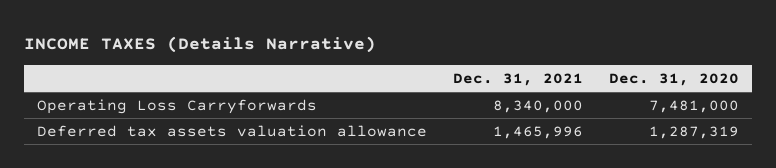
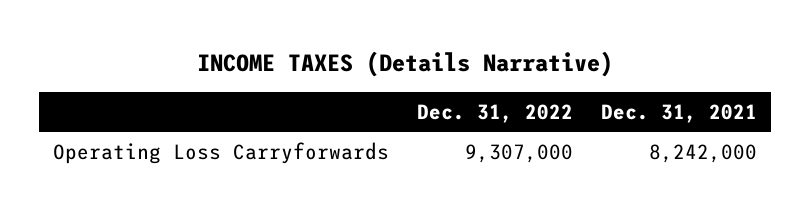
[608,72,739,86] Dec. 31, 2020 -> none
none -> [417,103,574,123] Dec. 31, 2022
[37,124,428,137] Deferred tax assets valuation allowance -> none
[493,99,584,113] 8,340,000 -> [649,143,758,163] 8,242,000

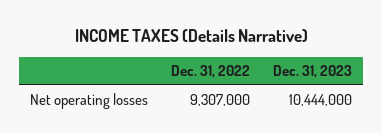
[601,103,758,123] Dec. 31, 2021 -> none
none -> [272,65,352,79] Dec. 31, 2023
[53,141,390,164] Operating Loss Carryforwards -> [30,93,149,110] Net operating losses

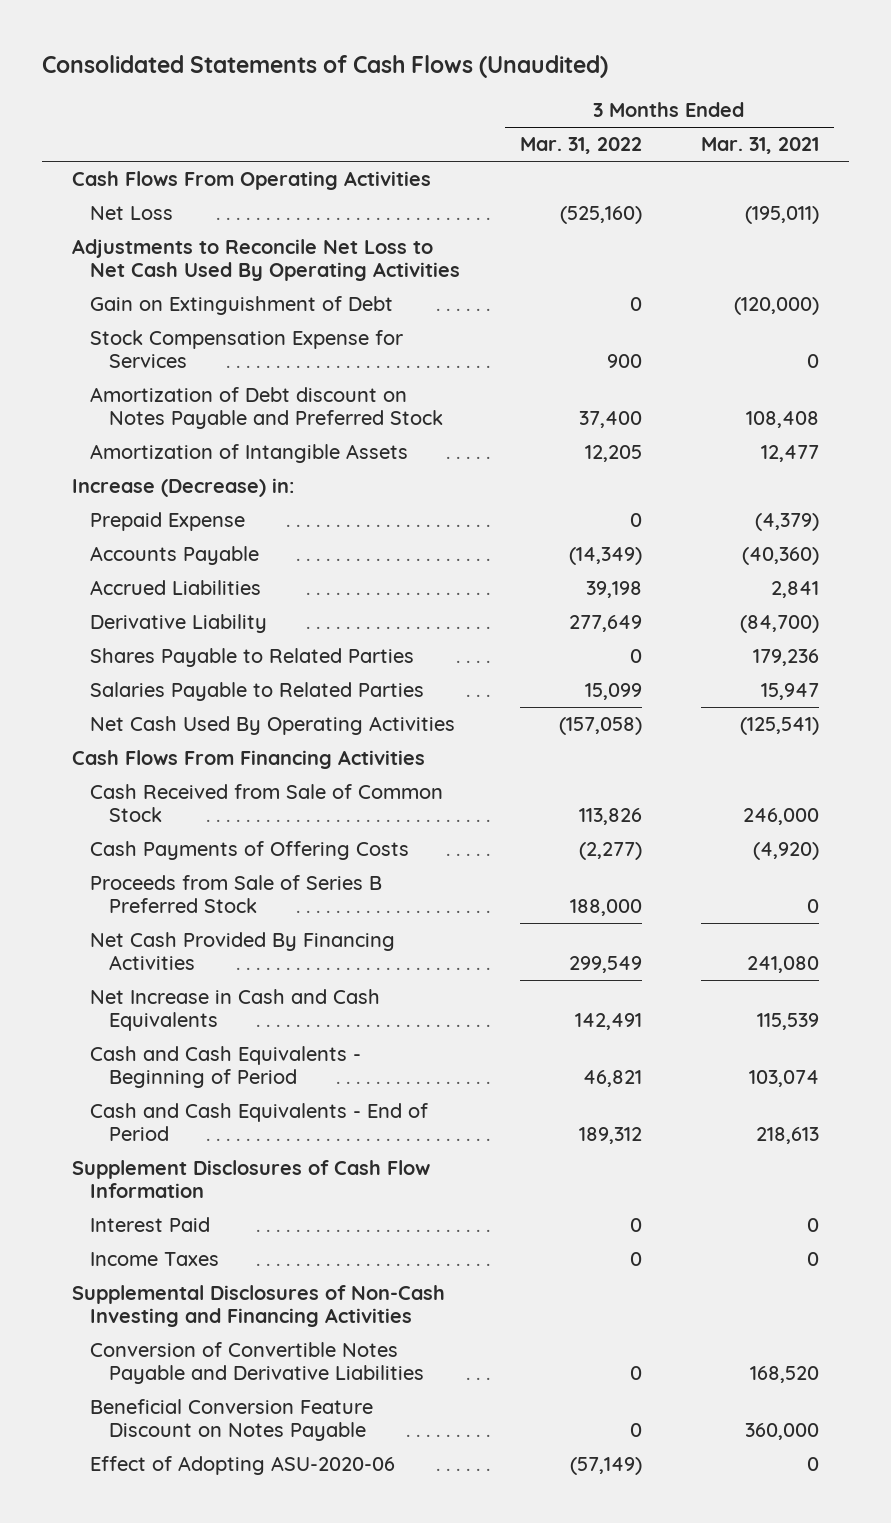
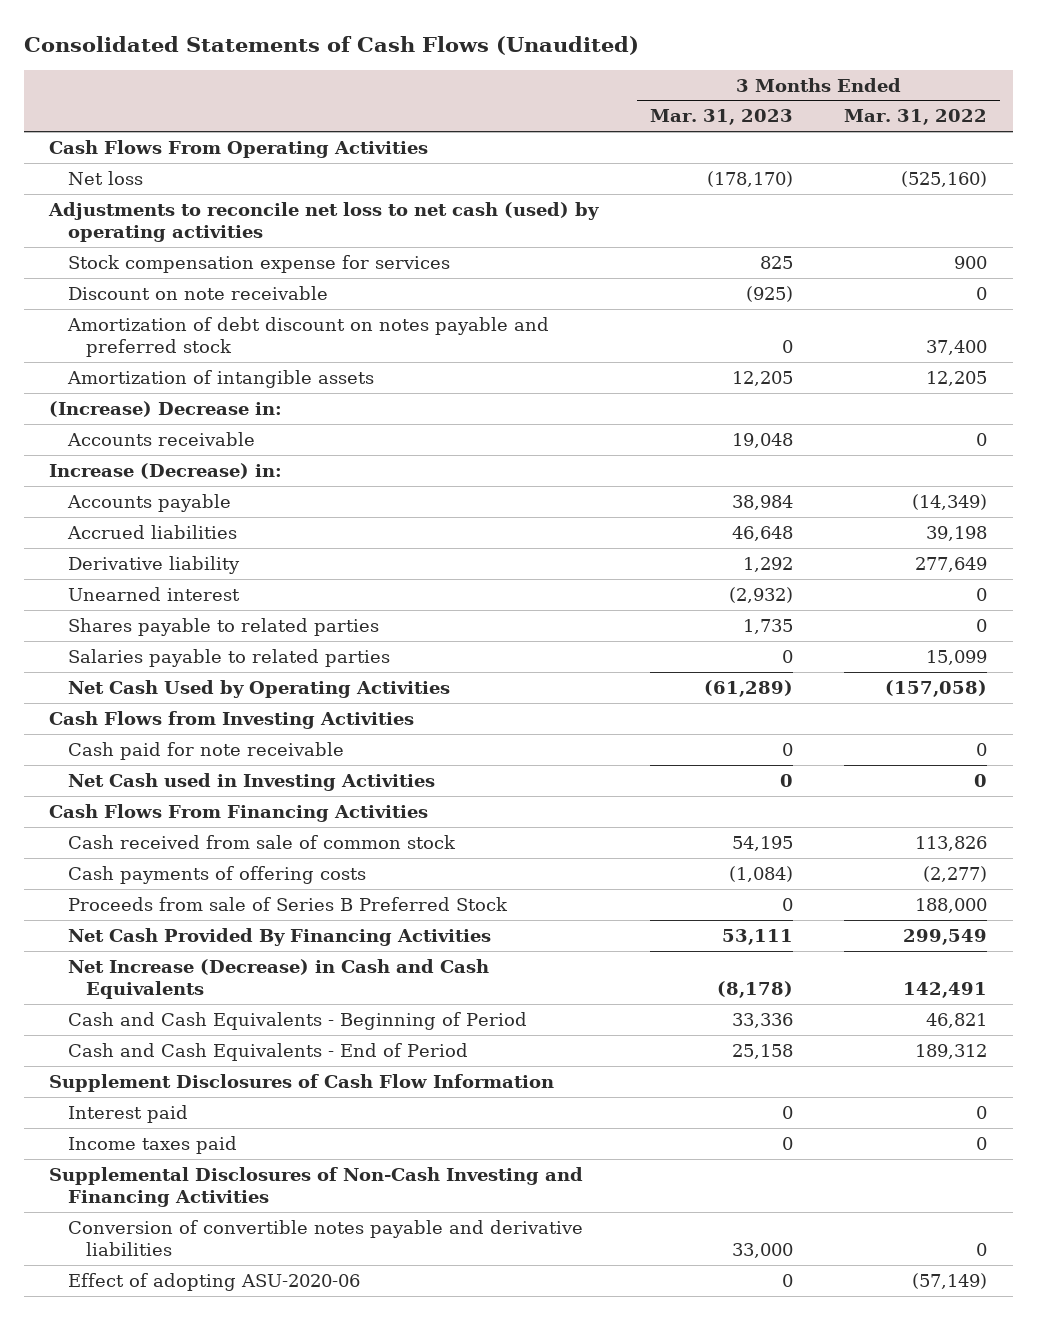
[701,137,820,155] Mar. 31, 2021 -> none
none -> [649,109,793,126] Mar. 31, 2023
[90,296,394,316] Gain on Extinguishment of Debt -> none
[90,206,174,221] Net Loss -> [67,171,143,186] Net loss
[71,239,461,282] Adjustments to Reconcile Net Loss to Net Cash Used By Operating Activities -> [48,202,600,243] Adjustments to reconcile net loss to net cash (used) by operating activities
[90,330,404,369] Stock Compensation Expense for Services -> [67,255,450,274] Stock compensation expense for services
none -> [67,286,328,301] Discount on note receivable
[90,387,444,430] Amortization of Debt discount on Notes Payable and Preferred Stock -> [66,317,549,358] Amortization of debt discount on notes payable and preferred stock
[90,444,409,464] Amortization of Intangible Assets -> [66,370,374,389] Amortization of intangible assets
none -> [49,401,283,418] (Increase) Decrease in:
none -> [66,432,255,447] Accounts receivable
[90,512,246,532] Prepaid Expense -> none
[90,546,260,566] Accounts Payable -> [66,494,231,513] Accounts payable
[90,580,262,596] Accrued Liabilities -> [66,525,237,540] Accrued liabilities
[90,614,268,634] Derivative Liability -> [67,556,240,575] Derivative liability
none -> [67,587,240,602] Unearned interest
[90,648,415,668] Shares Payable to Related Parties -> [67,618,379,637] Shares payable to related parties
[90,682,425,702] Salaries Payable to Related Parties -> [67,649,390,668] Salaries payable to related parties
[90,716,456,736] Net Cash Used By Operating Activities -> [67,680,450,699] Net Cash Used by Operating Activities
none -> [49,711,415,730] Cash Flows from Investing Activities
none -> [67,742,344,761] Cash paid for note receivable
none -> [67,773,435,792] Net Cash used in Investing Activities
[90,784,444,823] Cash Received from Sale of Common Stock -> [67,835,456,850] Cash received from sale of common stock
[90,841,410,861] Cash Payments of Offering Costs -> [67,866,366,885] Cash payments of offering costs
[90,875,383,914] Proceeds from Sale of Series B Preferred Stock -> [67,897,508,912] Proceeds from sale of Series B Preferred Stock
[90,989,381,1032] Net Increase in Cash and Cash Equivalents -> [67,959,489,1000] Net Increase (Decrease) in Cash and Cash Equivalents
[90,1217,211,1233] Interest Paid -> [67,1105,188,1124] Interest paid
[90,1252,220,1267] Income Taxes -> [67,1136,237,1155] Income taxes paid
[90,1399,374,1442] Beneficial Conversion Feature Discount on Notes Payable -> none
[90,1342,425,1385] Conversion of Convertible Notes Payable and Derivative Liabilities -> [67,1220,583,1257] Conversion of convertible notes payable and derivative liabilities
[90,1456,396,1476] Effect of Adopting ASU-2020-06 -> [67,1273,360,1292] Effect of adopting ASU-2020-06

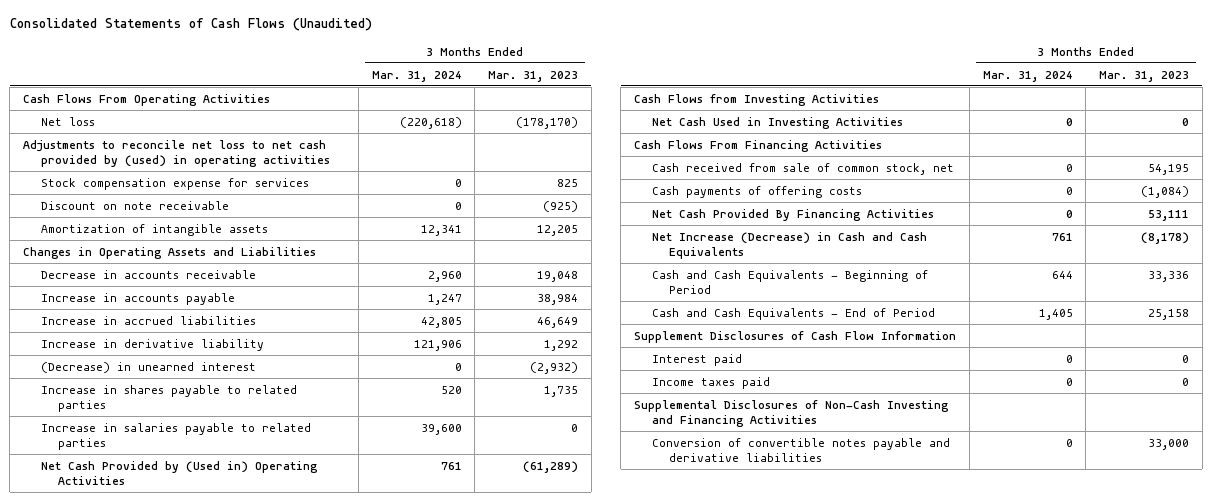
[844,109,988,126] Mar. 31, 2022 -> none
none -> [371,70,462,82] Mar. 31, 2024
[48,202,600,243] Adjustments to reconcile net loss to net cash (used) by operating activities -> [23,139,330,167] Adjustments to reconcile net loss to net cash provided by (used) in operating activities
[66,317,549,358] Amortization of debt discount on notes payable and preferred stock -> none
[49,401,283,418] (Increase) Decrease in: -> none
[49,463,283,480] Increase (Decrease) in: -> none
none -> [23,246,317,259] Changes in Operating Assets and Liabilities
[66,432,255,447] Accounts receivable -> [40,269,256,279] Decrease in accounts receivable
[66,494,231,513] Accounts payable -> [40,292,235,305] Increase in accounts payable
[66,525,237,540] Accrued liabilities -> [40,315,256,325] Increase in accrued liabilities
[731,526,793,542] 46,648 -> [537,316,579,328] 46,649
[67,556,240,575] Derivative liability -> [40,338,264,351] Increase in derivative liability
[67,587,240,602] Unearned interest -> [40,361,256,373] (Decrease) in unearned interest
[67,618,379,637] Shares payable to related parties -> [40,384,297,412] Increase in shares payable to related parties
[67,649,390,668] Salaries payable to related parties -> [40,422,311,450] Increase in salaries payable to related parties
[67,680,450,699] Net Cash Used by Operating Activities -> [40,460,318,485] Net Cash Provided by (Used in) Operating Activities
[67,742,344,761] Cash paid for note receivable -> none
[67,773,435,792] Net Cash used in Investing Activities -> [651,116,903,129] Net Cash Used in Investing Activities
[67,835,456,850] Cash received from sale of common stock -> [651,162,954,175] Cash received from sale of common stock, net
[67,897,508,912] Proceeds from sale of Series B Preferred Stock -> none
[67,1273,360,1292] Effect of adopting ASU-2020-06 -> none

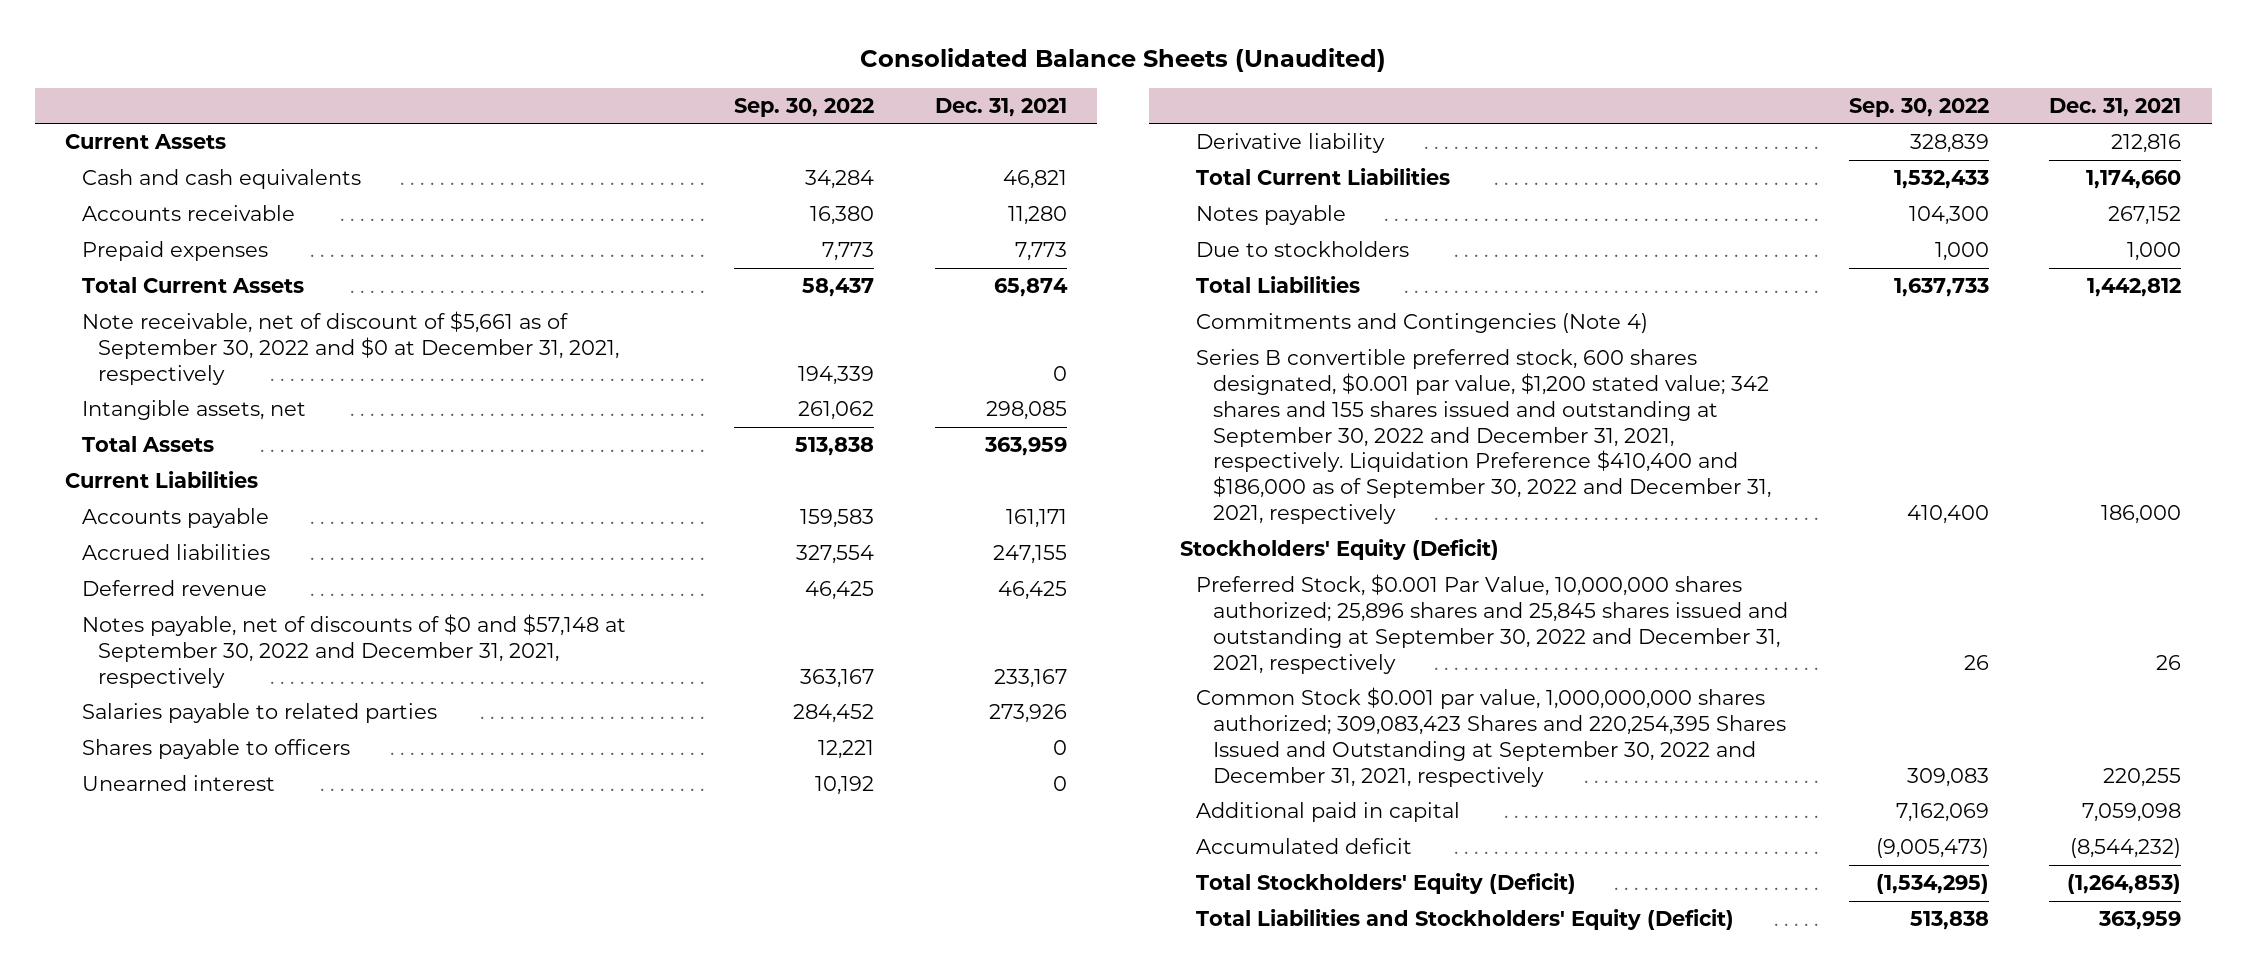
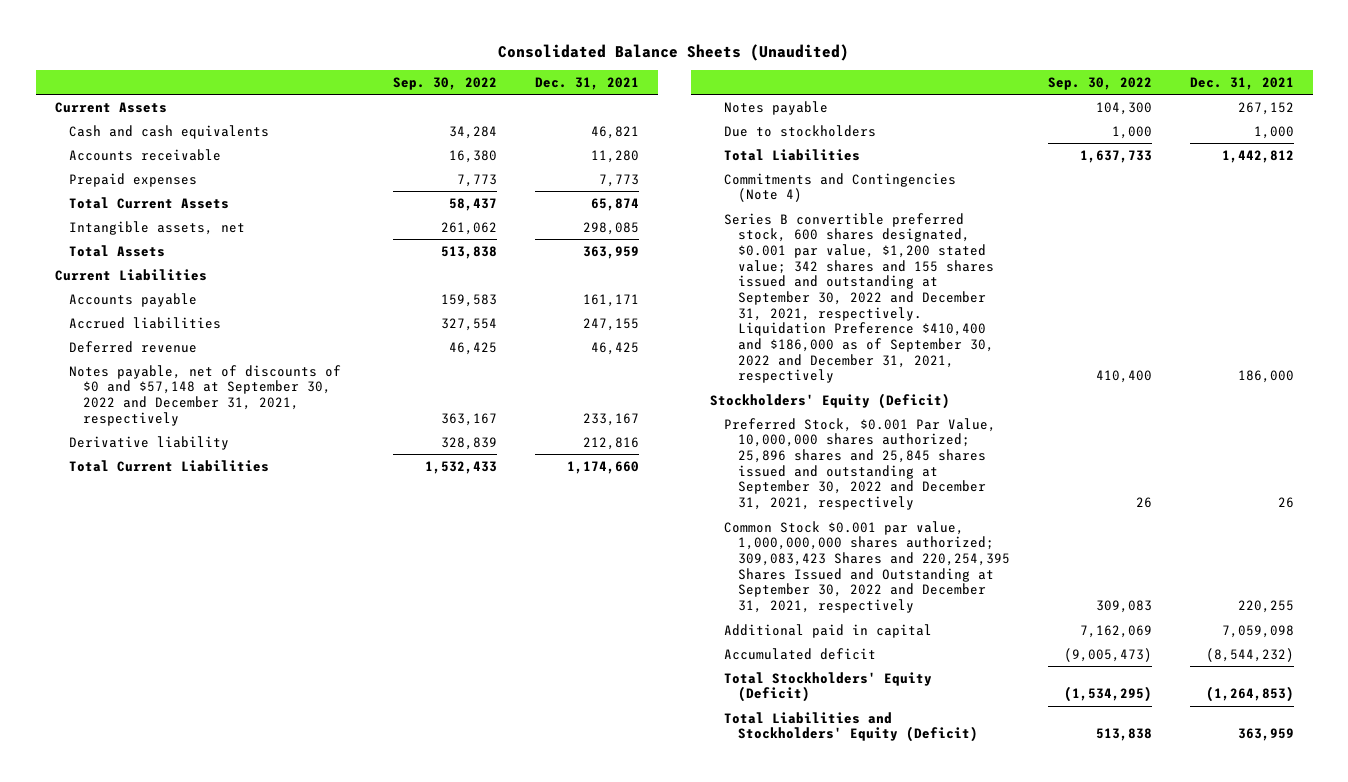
[81,311,620,385] Note receivable, net of discount of $5,661 as of September 30, 2022 and $0 at December 31, 2021, respectively -> none
[81,703,437,724] Salaries payable to related parties -> none
[81,739,350,760] Shares payable to officers -> none
[81,775,275,792] Unearned interest -> none

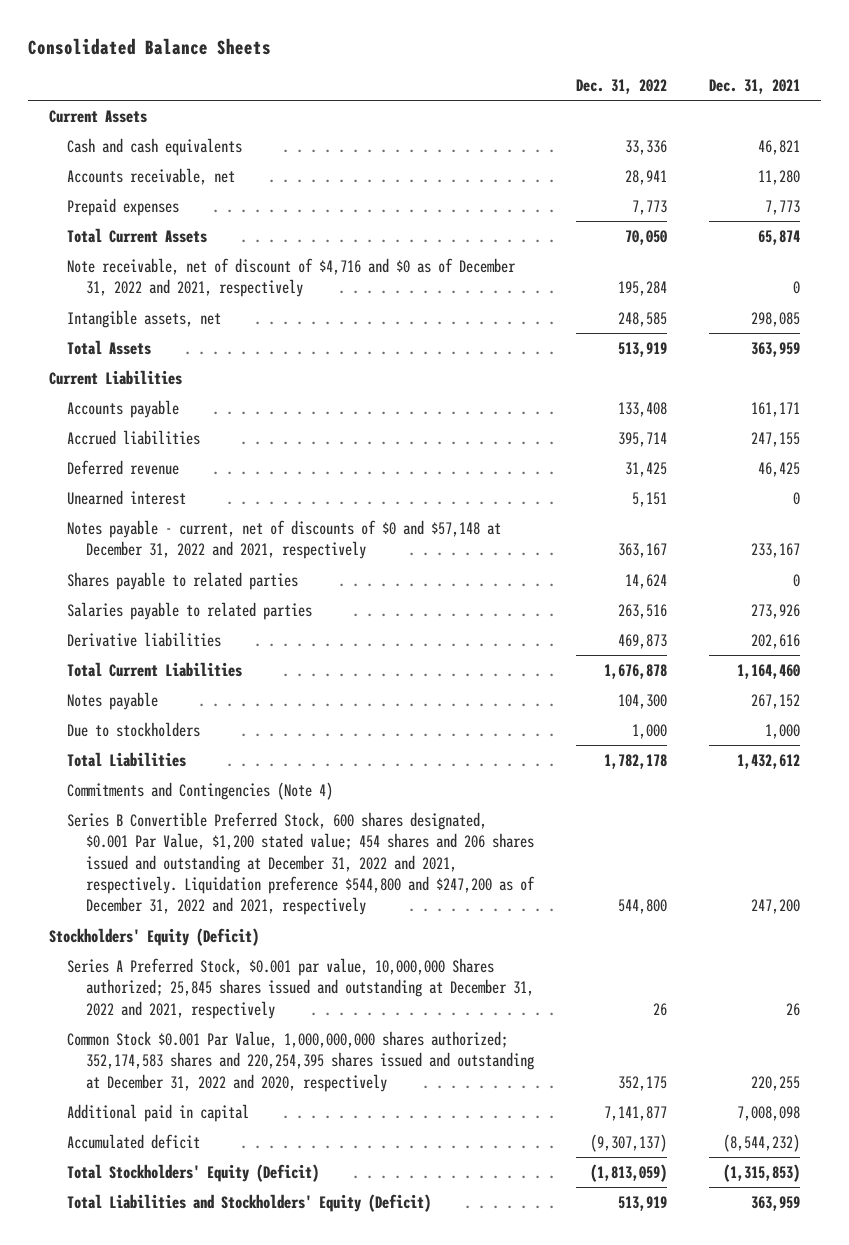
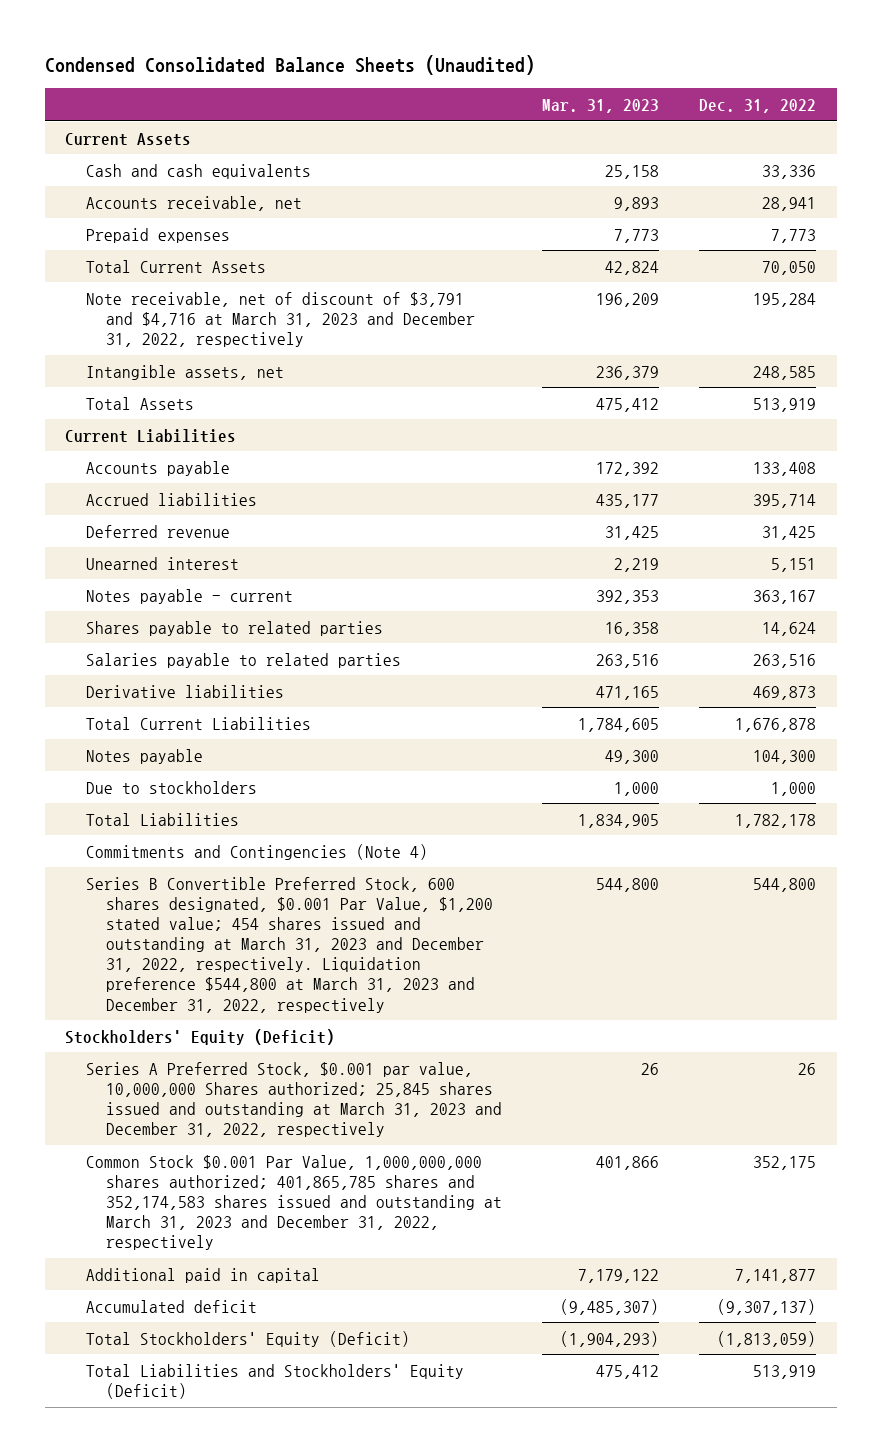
[28,37,272,55] Consolidated Balance Sheets -> [45,55,536,76] Condensed Consolidated Balance Sheets (Unaudited)
[708,79,800,95] Dec. 31, 2021 -> none
none -> [542,98,660,113] Mar. 31, 2023
[67,257,517,298] Note receivable, net of discount of $4,716 and $0 as of December 31, 2022 and 2021, respectively -> [85,291,475,347] Note receivable, net of discount of $3,791 and $4,716 at March 31, 2023 and December 31, 2022, respectively
[67,519,502,560] Notes payable - current, net of discounts of $0 and $57,148 at December 31, 2022 and 2021, respectively -> [85,588,293,604] Notes payable - current
[67,811,535,916] Series B Convertible Preferred Stock, 600 shares designated, $0.001 Par Value, $1,200 stated value; 454 shares and 206 shares issued and outstanding at December 31, 2022 and 2021, respectively. Liquidation preference $544,800 and $247,200 as of December 31, 2022 and 2021, respectively -> [85,876,493,1013] Series B Convertible Preferred Stock, 600 shares designated, $0.001 Par Value, $1,200 stated value; 454 shares issued and outstanding at March 31, 2023 and December 31, 2022, respectively. Liquidation preference $544,800 at March 31, 2023 and December 31, 2022, respectively
[67,957,534,1019] Series A Preferred Stock, $0.001 par value, 10,000,000 Shares authorized; 25,845 shares issued and outstanding at December 31, 2022 and 2021, respectively -> [85,1061,502,1138] Series A Preferred Stock, $0.001 par value, 10,000,000 Shares authorized; 25,845 shares issued and outstanding at March 31, 2023 and December 31, 2022, respectively
[67,1030,534,1092] Common Stock $0.001 Par Value, 1,000,000,000 shares authorized; 352,174,583 shares and 220,254,395 shares issued and outstanding at December 31, 2022 and 2020, respectively -> [85,1154,502,1251] Common Stock $0.001 Par Value, 1,000,000,000 shares authorized; 401,865,785 shares and 352,174,583 shares issued and outstanding at March 31, 2023 and December 31, 2022, respectively

